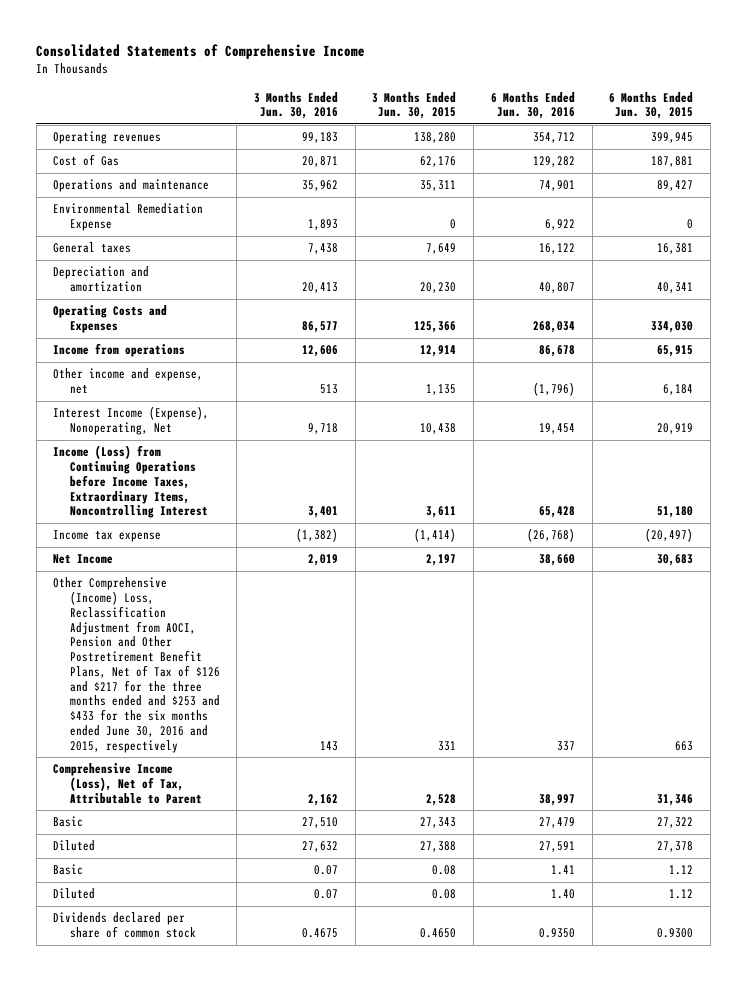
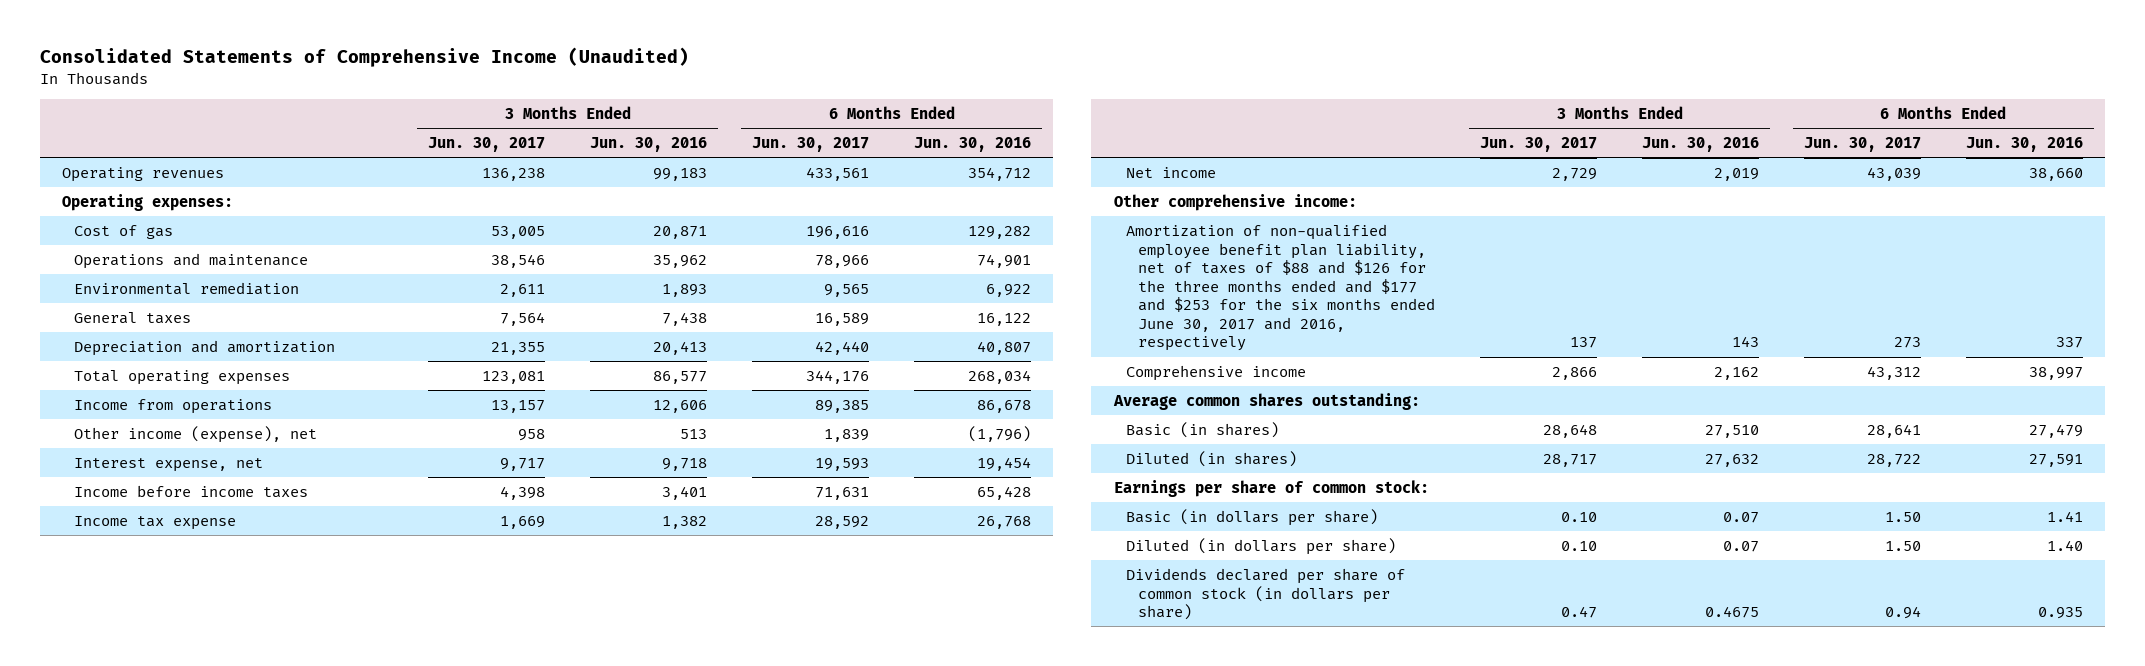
[36,43,366,59] Consolidated Statements of Comprehensive Income -> [39,47,689,68] Consolidated Statements of Comprehensive Income (Unaudited)
[372,91,457,120] 3 Months Ended Jun. 30, 2015 -> none
[609,91,694,120] 6 Months Ended Jun. 30, 2015 -> none
none -> [428,136,546,152] Jun. 30, 2017
none -> [752,136,870,152] Jun. 30, 2017
none -> [62,193,234,211] Operating expenses:
[53,154,120,167] Cost of Gas -> [74,224,174,239] Cost of gas
[53,203,204,232] Environmental Remediation Expense -> [74,281,300,295] Environmental remediation
[53,305,168,334] Operating Costs and Expenses -> [74,369,291,385] Total operating expenses
[53,368,204,395] Other income and expense, net -> [74,425,318,443] Other income (expense), net
[53,406,210,436] Interest Income (Expense), Nonoperating, Net -> [74,457,264,472] Interest expense, net
[53,445,208,519] Income (Loss) from Continuing Operations before Income Taxes, Extraordinary Items, Noncontrolling Interest -> [74,484,309,498] Income before income taxes
[296,528,339,543] (1,382) -> [662,515,708,529] 1,382
[526,528,575,543] (26,768) -> [977,515,1032,529] 26,768
[53,554,114,565] Net Income -> [1125,166,1216,178] Net income
none -> [1113,193,1357,211] Other comprehensive income:
[53,577,220,753] Other Comprehensive (Income) Loss, Reclassification Adjustment from AOCI, Pension and Other Postretirement Benefit Plans, Net of Tax of $126 and $217 for the three months ended and $253 and $433 for the six months ended June 30, 2016 and 2015, respectively -> [1125,223,1436,352] Amortization of non-qualified employee benefit plan liability, net of taxes of $88 and $126 for the three months ended and $177 and $253 for the six months ended June 30, 2017 and 2016, respectively
[53,763,202,804] Comprehensive Income (Loss), Net of Tax, Attributable to Parent -> [1125,364,1306,381] Comprehensive income
none -> [1112,392,1420,410] Average common shares outstanding:
[53,816,84,828] Basic -> [1125,421,1279,438] Basic (in shares)
[53,840,96,852] Diluted -> [1125,450,1297,467] Diluted (in shares)
none -> [1113,479,1429,497] Earnings per share of common stock:
[53,864,84,876] Basic -> [1125,508,1378,526] Basic (in dollars per share)
[53,888,96,900] Diluted -> [1125,537,1396,555] Diluted (in dollars per share)
[53,912,196,939] Dividends declared per share of common stock -> [1125,567,1405,621] Dividends declared per share of common stock (in dollars per share)
[538,928,575,939] 0.9350 -> [2037,607,2083,620] 0.935

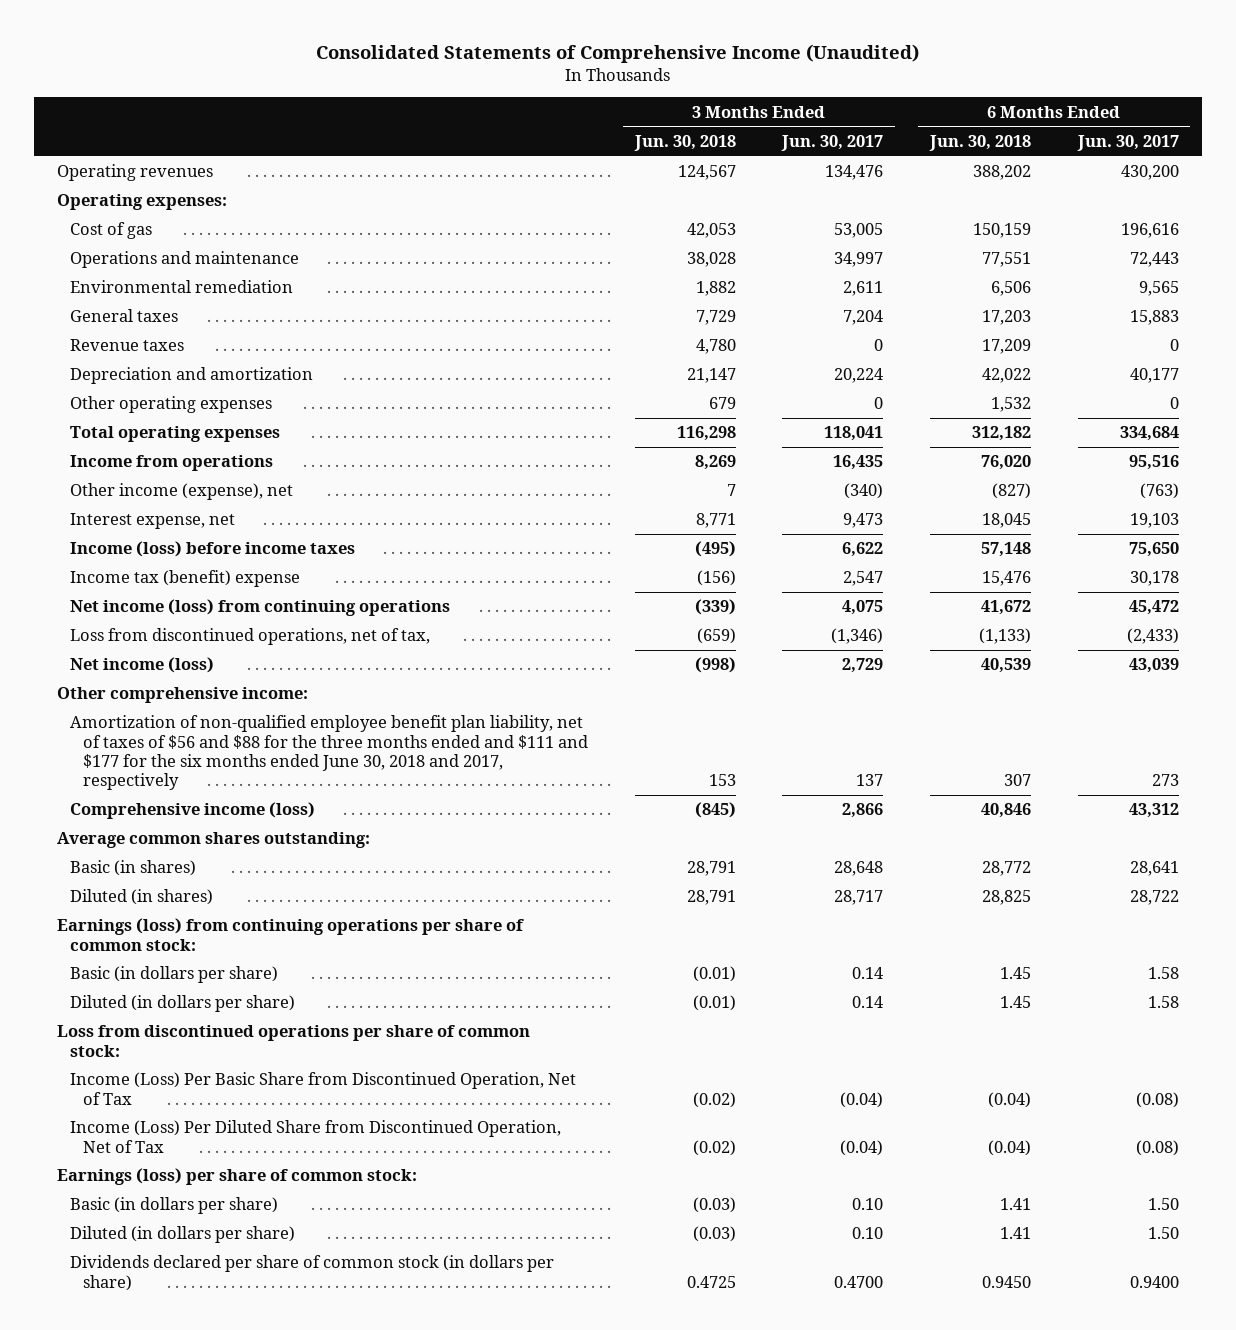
[590,136,708,152] Jun. 30, 2016 -> none
[914,136,1032,152] Jun. 30, 2016 -> none
none -> [633,135,736,152] Jun. 30, 2018
none -> [928,135,1031,152] Jun. 30, 2018
[482,167,546,181] 136,238 -> [825,165,884,181] 134,476
[806,166,870,181] 433,561 -> [1120,165,1179,181] 430,200
[491,253,546,268] 38,546 -> [834,252,884,268] 34,997
[815,254,870,268] 78,966 -> [1129,252,1179,268] 72,443
[500,311,546,326] 7,564 -> [843,310,884,326] 7,204
[815,312,870,326] 16,589 -> [1129,310,1179,326] 15,883
none -> [70,339,185,352] Revenue taxes
[491,341,546,355] 21,355 -> [834,368,884,384] 20,224
[815,340,870,355] 42,440 -> [1129,368,1179,384] 40,177
none -> [70,396,273,414] Other operating expenses
[482,370,546,384] 123,081 -> [824,426,884,442] 118,041
[806,369,870,384] 344,176 -> [1119,426,1179,442] 334,684
[491,399,546,413] 13,157 -> [833,455,884,471] 16,435
[815,399,870,413] 89,385 -> [1128,455,1179,471] 95,516
[518,428,546,441] 958 -> [844,483,884,500] (340)
[824,428,870,442] 1,839 -> [1139,483,1179,500] (763)
[500,457,546,471] 9,717 -> [843,513,884,529] 9,473
[815,457,870,471] 19,593 -> [1129,513,1179,529] 19,103
[74,484,309,498] Income before income taxes -> [70,541,356,558] Income (loss) before income taxes
[500,485,546,500] 4,398 -> [842,542,884,558] 6,622
[815,486,870,500] 71,631 -> [1128,542,1179,558] 75,650
[74,515,237,530] Income tax expense -> [70,570,301,588] Income tax (benefit) expense
[500,515,546,529] 1,669 -> [843,571,884,587] 2,547
[815,515,870,529] 28,592 -> [1129,571,1179,587] 30,178
none -> [70,599,451,617] Net income (loss) from continuing operations
none -> [70,628,431,646] Loss from discontinued operations, net of tax,
[1125,166,1216,178] Net income -> [70,657,215,674] Net income (loss)
[1125,223,1436,352] Amortization of non-qualified employee benefit plan liability, net of taxes of $88 and $126 for the three months ended and $177 and $253 for the six months ended June 30, 2017 and 2016, respectively -> [70,715,589,791] Amortization of non-qualified employee benefit plan liability, net of taxes of $56 and $88 for the three months ended and $111 and $177 for the six months ended June 30, 2018 and 2017, respectively
[1125,364,1306,381] Comprehensive income -> [70,802,316,820] Comprehensive income (loss)
none -> [57,918,525,951] Earnings (loss) from continuing operations per share of common stock:
none -> [70,966,279,984] Basic (in dollars per share)
none -> [70,995,296,1013] Diluted (in dollars per share)
none -> [57,1025,531,1057] Loss from discontinued operations per share of common stock:
none -> [70,1072,577,1105] Income (Loss) Per Basic Share from Discontinued Operation, Net of Tax
none -> [70,1120,562,1153] Income (Loss) Per Diluted Share from Discontinued Operation, Net of Tax
[1113,479,1429,497] Earnings per share of common stock: -> [57,1168,418,1186] Earnings (loss) per share of common stock:
[1561,606,1598,619] 0.47 -> [834,1275,884,1288] 0.4700
[1884,606,1921,620] 0.94 -> [1129,1275,1179,1288] 0.9400

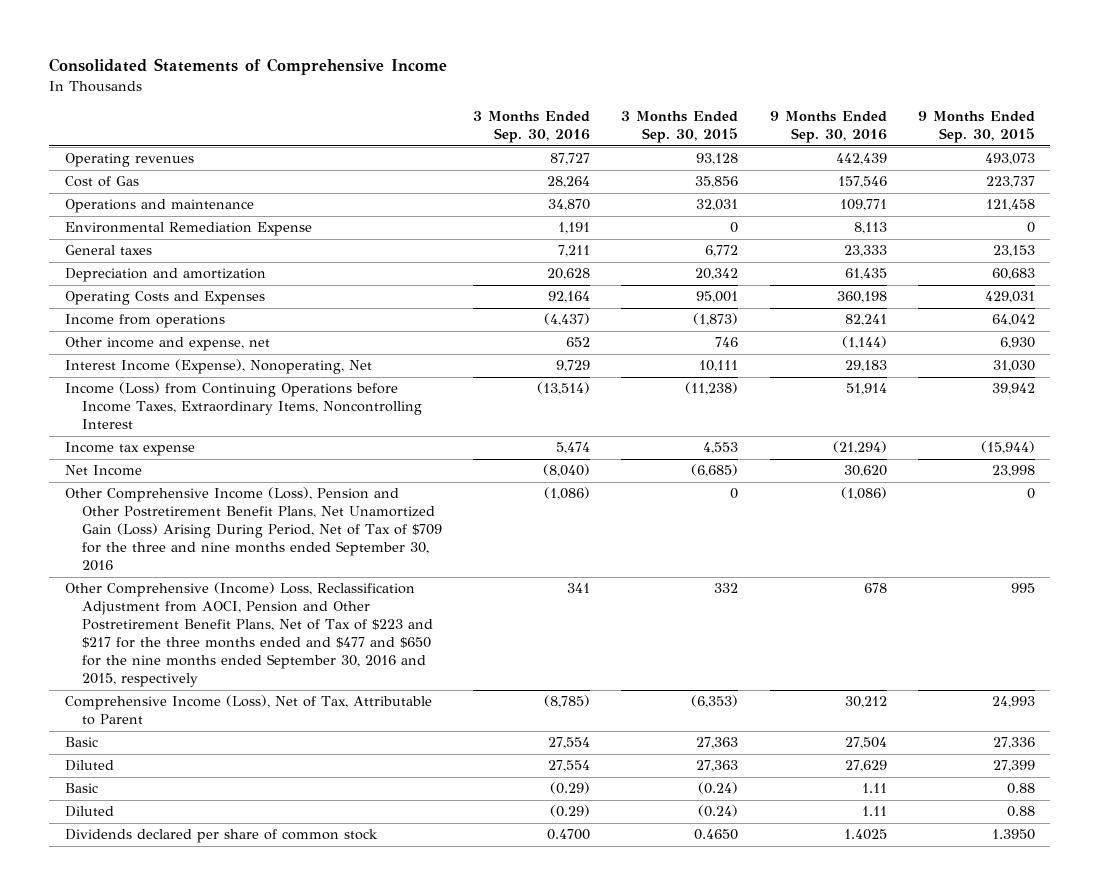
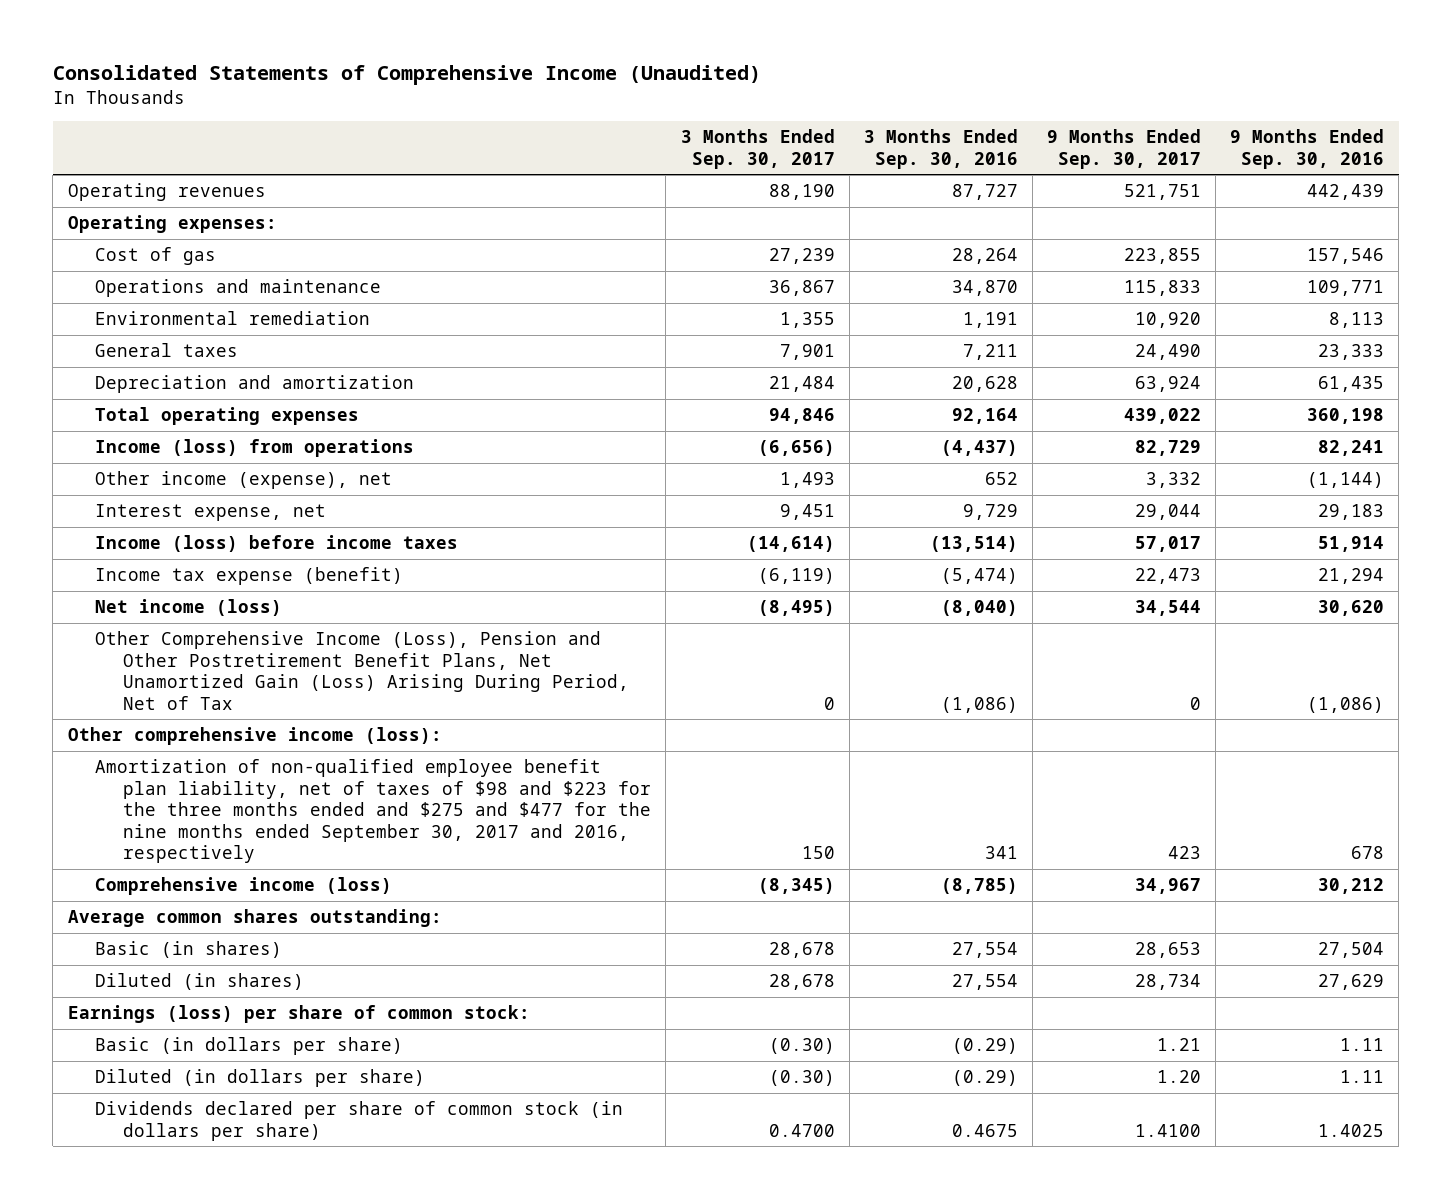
[49,58,448,76] Consolidated Statements of Comprehensive Income -> [52,65,761,86] Consolidated Statements of Comprehensive Income (Unaudited)
[621,111,739,144] 3 Months Ended Sep. 30, 2015 -> none
[917,111,1035,144] 9 Months Ended Sep. 30, 2015 -> none
none -> [680,129,835,170] 3 Months Ended Sep. 30, 2017
none -> [1046,129,1201,170] 9 Months Ended Sep. 30, 2017
none -> [67,215,277,234] Operating expenses:
[64,176,139,188] Cost of Gas -> [95,247,217,266] Cost of gas
[64,222,312,237] Environmental Remediation Expense -> [95,311,371,326] Environmental remediation
[64,291,265,306] Operating Costs and Expenses -> [95,407,360,426] Total operating expenses
[64,314,225,329] Income from operations -> [95,439,415,458] Income (loss) from operations
[64,337,270,352] Other income and expense, net -> [95,471,393,490] Other income (expense), net
[64,359,372,375] Interest Income (Expense), Nonoperating, Net -> [95,504,327,522] Interest expense, net
[64,382,423,430] Income (Loss) from Continuing Operations before Income Taxes, Extraordinary Items, Noncontrolling Interest -> [95,535,459,553] Income (loss) before income taxes
[64,442,195,457] Income tax expense -> [95,567,404,586] Income tax expense (benefit)
[556,442,591,455] 5,474 -> [940,568,1018,585] (5,474)
[832,441,887,455] (21,294) -> [1318,568,1385,585] 21,294
[64,465,142,477] Net Income -> [95,599,283,617] Net income (loss)
[64,487,443,572] Other Comprehensive Income (Loss), Pension and Other Postretirement Benefit Plans, Net Unamortized Gain (Loss) Arising During Period, Net of Tax of $709 for the three and nine months ended September 30, 2016 -> [95,631,630,710] Other Comprehensive Income (Loss), Pension and Other Postretirement Benefit Plans, Net Unamortized Gain (Loss) Arising During Period, Net of Tax
none -> [67,727,442,746] Other comprehensive income (loss):
[64,582,434,688] Other Comprehensive (Income) Loss, Reclassification Adjustment from AOCI, Pension and Other Postretirement Benefit Plans, Net of Tax of $223 and $217 for the three months ended and $477 and $650 for the nine months ended September 30, 2016 and 2015, respectively -> [95,759,652,864] Amortization of non-qualified employee benefit plan liability, net of taxes of $98 and $223 for the three months ended and $275 and $477 for the nine months ended September 30, 2017 and 2016, respectively
[64,695,432,726] Comprehensive Income (Loss), Net of Tax, Attributable to Parent -> [95,877,393,896] Comprehensive income (loss)
none -> [67,909,442,928] Average common shares outstanding:
[64,737,98,748] Basic -> [95,941,283,959] Basic (in shares)
[64,760,114,772] Diluted -> [95,973,305,991] Diluted (in shares)
none -> [67,1005,530,1024] Earnings (loss) per share of common stock:
[64,783,98,794] Basic -> [95,1037,404,1056] Basic (in dollars per share)
[64,806,114,818] Diluted -> [95,1069,426,1088] Diluted (in dollars per share)
[64,829,378,844] Dividends declared per share of common stock -> [95,1101,624,1141] Dividends declared per share of common stock (in dollars per share)
[547,829,591,841] 0.4700 -> [951,1123,1018,1137] 0.4675

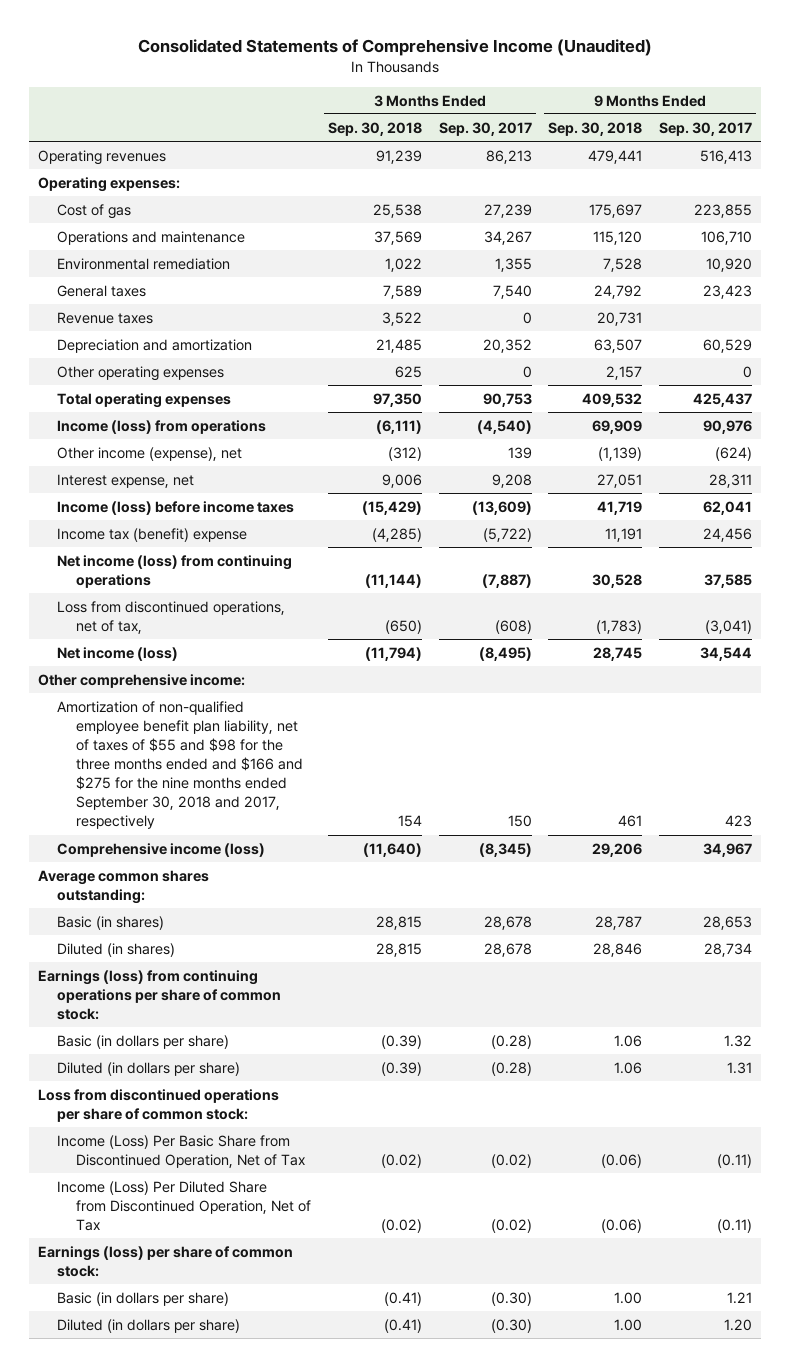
[863,129,1018,170] 3 Months Ended Sep. 30, 2016 -> none
[1230,129,1385,170] 9 Months Ended Sep. 30, 2016 -> none
none -> [327,121,422,136] Sep. 30, 2018
none -> [548,121,643,136] Sep. 30, 2018
[768,184,835,201] 88,190 -> [485,149,532,164] 86,213
[1123,184,1201,201] 521,751 -> [700,149,753,164] 516,413
[768,280,835,297] 36,867 -> [483,230,532,245] 34,267
[1123,280,1201,297] 115,833 -> [701,230,753,245] 106,710
[779,344,835,361] 7,901 -> [492,284,532,299] 7,540
[1134,344,1201,361] 24,490 -> [703,284,753,299] 23,423
none -> [56,311,153,324] Revenue taxes
[768,376,835,393] 21,484 -> [482,338,532,353] 20,352
[1134,376,1201,393] 63,924 -> [703,338,753,353] 60,529
none -> [56,365,224,381] Other operating expenses
[768,408,835,425] 94,846 -> [482,392,532,407] 90,753
[1123,408,1201,425] 439,022 -> [693,392,753,407] 425,437
[757,440,835,457] (6,656) -> [476,419,532,434] (4,540)
[1134,440,1201,457] 82,729 -> [703,419,753,434] 90,976
[779,472,835,489] 1,493 -> [507,446,532,459] 139
[1145,472,1201,489] 3,332 -> [715,446,753,461] (624)
[779,504,835,521] 9,451 -> [491,473,532,488] 9,208
[1134,504,1201,521] 29,044 -> [709,473,753,488] 28,311
[746,536,835,553] (14,614) -> [471,500,532,515] (13,609)
[1134,536,1201,553] 57,017 -> [703,500,753,515] 62,041
[95,567,404,586] Income tax expense (benefit) -> [56,527,247,542] Income tax (benefit) expense
[757,568,835,585] (6,119) -> [482,527,532,542] (5,722)
[1134,568,1201,585] 22,473 -> [703,527,753,542] 24,456
none -> [56,554,292,588] Net income (loss) from continuing operations
none -> [56,600,285,634] Loss from discontinued operations, net of tax,
[95,631,630,710] Other Comprehensive Income (Loss), Pension and Other Postretirement Benefit Plans, Net Unamortized Gain (Loss) Arising During Period, Net of Tax -> none
[67,727,442,746] Other comprehensive income (loss): -> [37,673,245,688] Other comprehensive income:
[95,759,652,864] Amortization of non-qualified employee benefit plan liability, net of taxes of $98 and $223 for the three months ended and $275 and $477 for the nine months ended September 30, 2017 and 2016, respectively -> [56,700,304,830] Amortization of non-qualified employee benefit plan liability, net of taxes of $55 and $98 for the three months ended and $166 and $275 for the nine months ended September 30, 2018 and 2017, respectively
none -> [37,969,281,1020] Earnings (loss) from continuing operations per share of common stock:
none -> [56,1034,229,1049] Basic (in dollars per share)
none -> [56,1061,240,1076] Diluted (in dollars per share)
none -> [37,1088,279,1122] Loss from discontinued operations per share of common stock:
none -> [56,1134,306,1168] Income (Loss) Per Basic Share from Discontinued Operation, Net of Tax
none -> [56,1180,312,1231] Income (Loss) Per Diluted Share from Discontinued Operation, Net of Tax
[95,1101,624,1141] Dividends declared per share of common stock (in dollars per share) -> none

